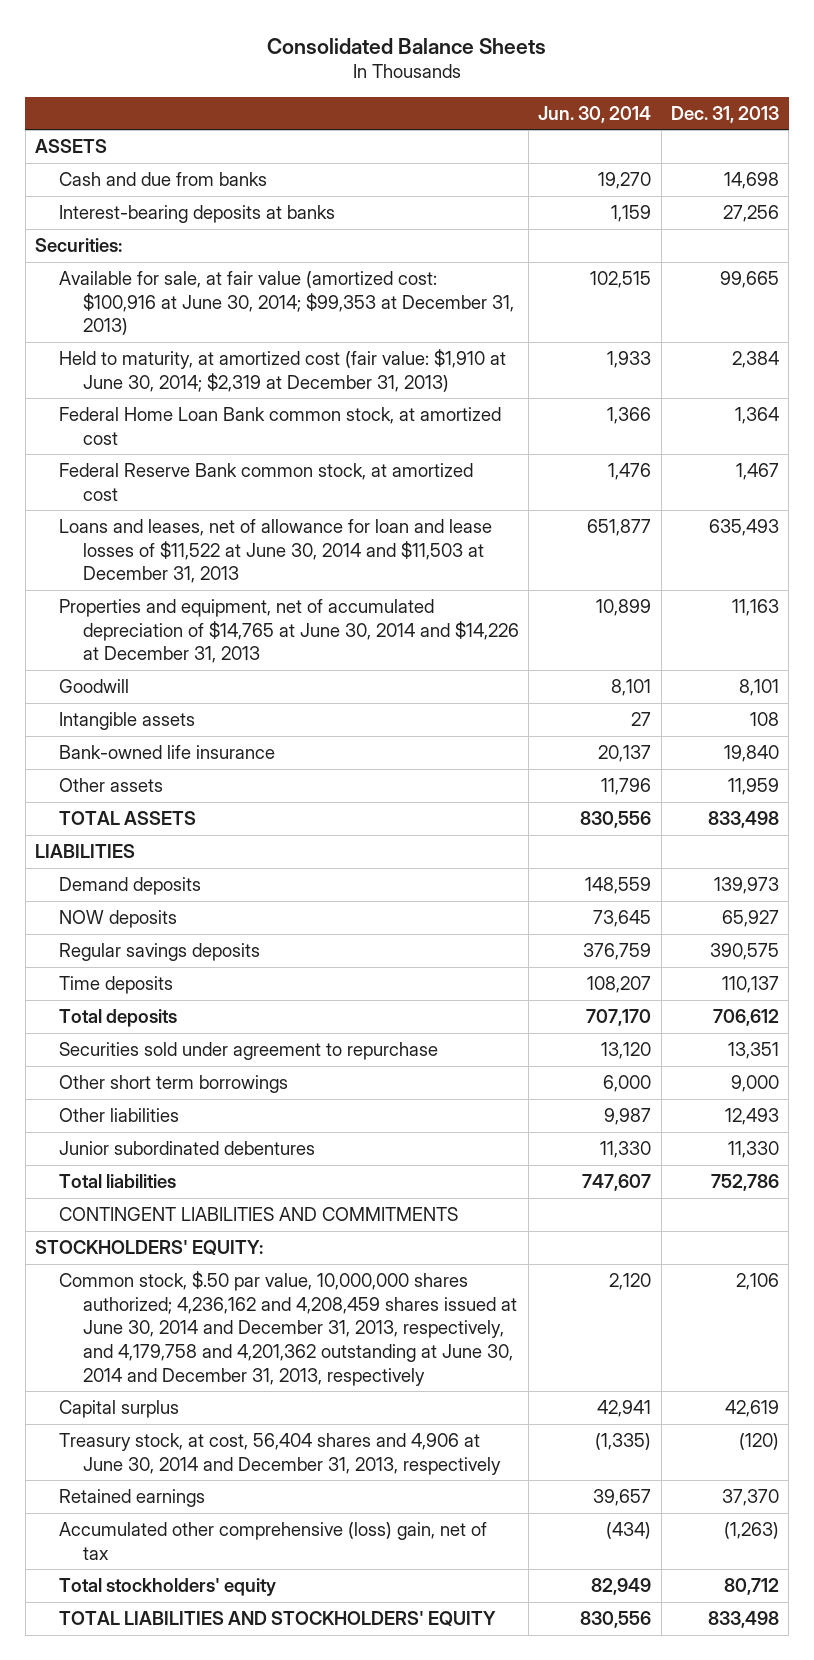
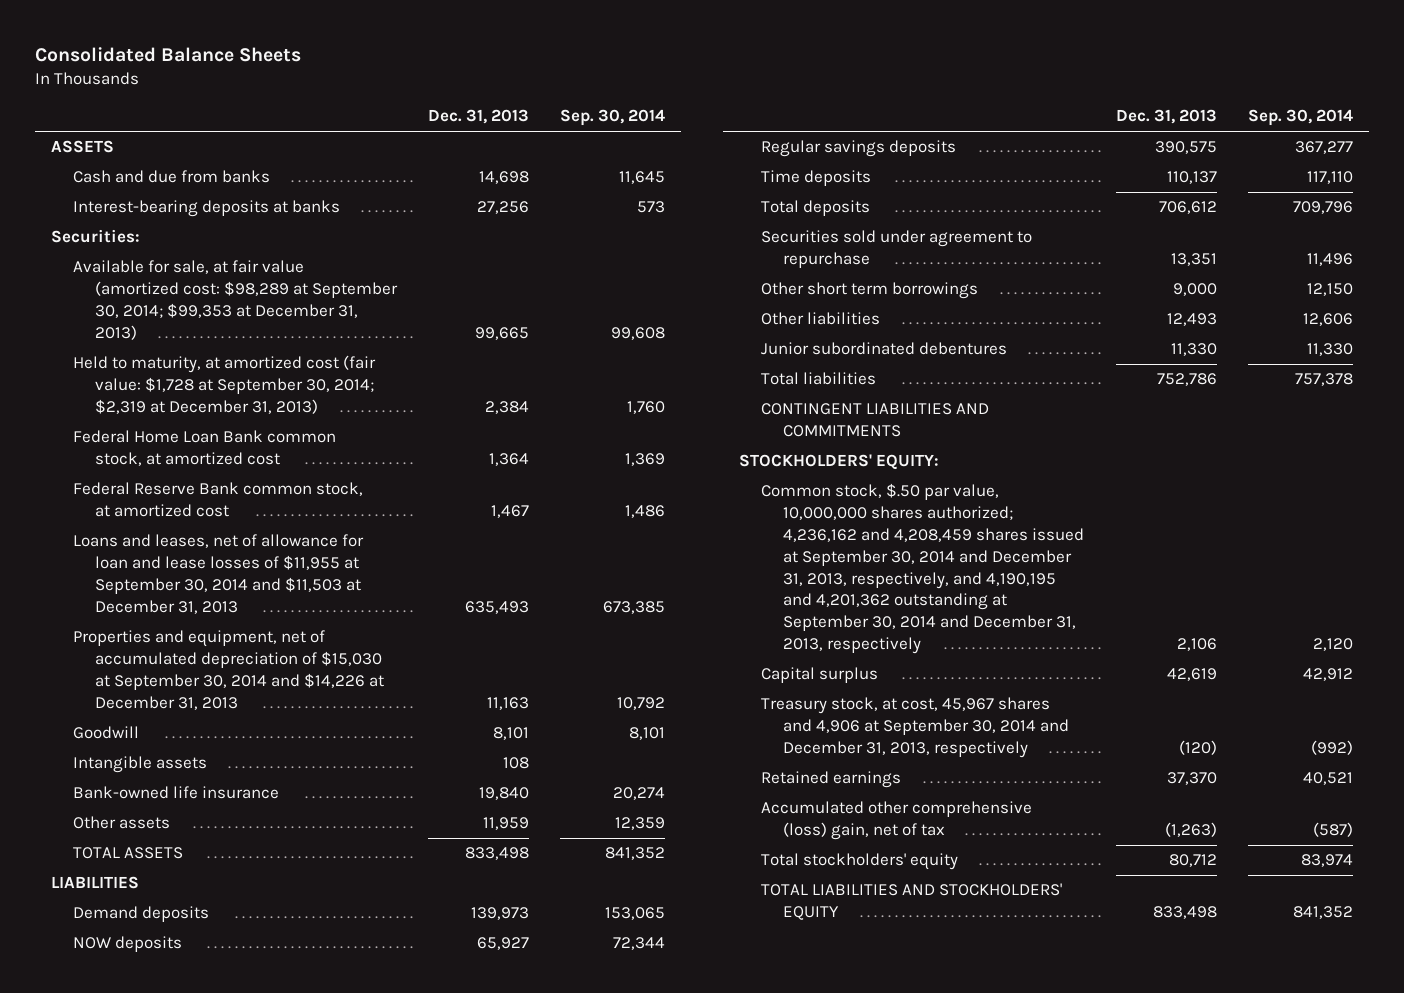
[538,105,652,123] Jun. 30, 2014 -> none
none -> [560,109,666,127] Sep. 30, 2014
[58,270,514,336] Available for sale, at fair value (amortized cost: $100,916 at June 30, 2014; $99,353 at December 31, 2013) -> [72,260,399,340] Available for sale, at fair value (amortized cost: $98,289 at September 30, 2014; $99,353 at December 31, 2013)
[58,348,506,392] Held to maturity, at amortized cost (fair value: $1,910 at June 30, 2014; $2,319 at December 31, 2013) -> [72,355,376,414] Held to maturity, at amortized cost (fair value: $1,728 at September 30, 2014; $2,319 at December 31, 2013)
[58,518,492,584] Loans and leases, net of allowance for loan and lease losses of $11,522 at June 30, 2014 and $11,503 at December 31, 2013 -> [72,534,364,614] Loans and leases, net of allowance for loan and lease losses of $11,955 at September 30, 2014 and $11,503 at December 31, 2013
[58,598,519,664] Properties and equipment, net of accumulated depreciation of $14,765 at June 30, 2014 and $14,226 at December 31, 2013 -> [72,630,385,710] Properties and equipment, net of accumulated depreciation of $15,030 at September 30, 2014 and $14,226 at December 31, 2013
[58,1270,517,1386] Common stock, $.50 par value, 10,000,000 shares authorized; 4,236,162 and 4,208,459 shares issued at June 30, 2014 and December 31, 2013, respectively, and 4,179,758 and 4,201,362 outstanding at June 30, 2014 and December 31, 2013, respectively -> [760,483,1084,654] Common stock, $.50 par value, 10,000,000 shares authorized; 4,236,162 and 4,208,459 shares issued at September 30, 2014 and December 31, 2013, respectively, and 4,190,195 and 4,201,362 outstanding at September 30, 2014 and December 31, 2013, respectively
[58,1432,501,1475] Treasury stock, at cost, 56,404 shares and 4,906 at June 30, 2014 and December 31, 2013, respectively -> [760,697,1069,758] Treasury stock, at cost, 45,967 shares and 4,906 at September 30, 2014 and December 31, 2013, respectively

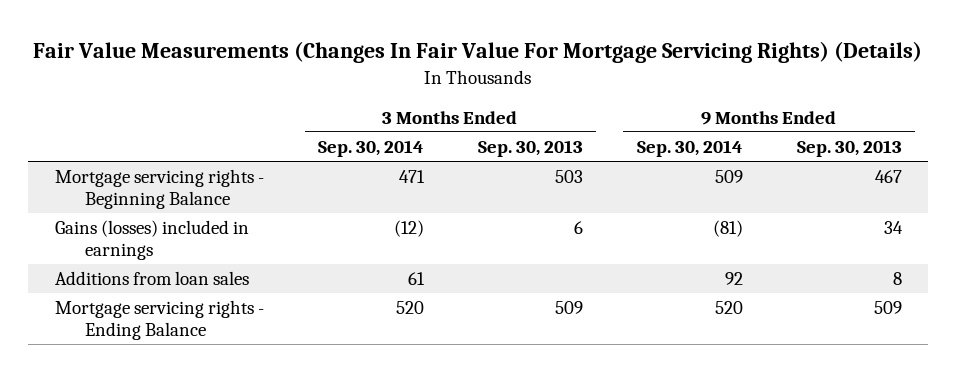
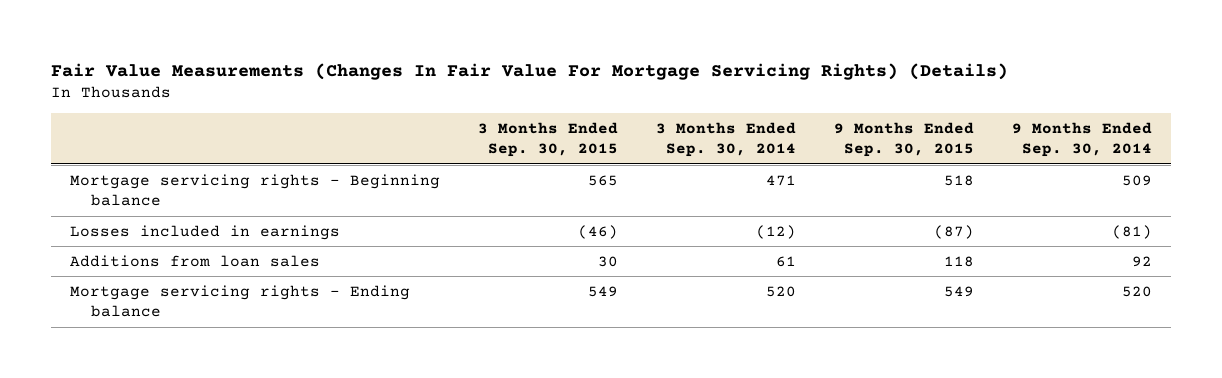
[477,139,583,157] Sep. 30, 2013 -> none
[796,139,902,157] Sep. 30, 2013 -> none
none -> [477,122,618,158] 3 Months Ended Sep. 30, 2015
none -> [833,122,974,158] 9 Months Ended Sep. 30, 2015
[55,169,265,210] Mortgage servicing rights - Beginning Balance -> [69,173,440,207] Mortgage servicing rights - Beginning balance
[55,220,250,261] Gains (losses) included in earnings -> [69,224,340,240] Losses included in earnings
[55,300,265,341] Mortgage servicing rights - Ending Balance -> [69,284,410,318] Mortgage servicing rights - Ending balance

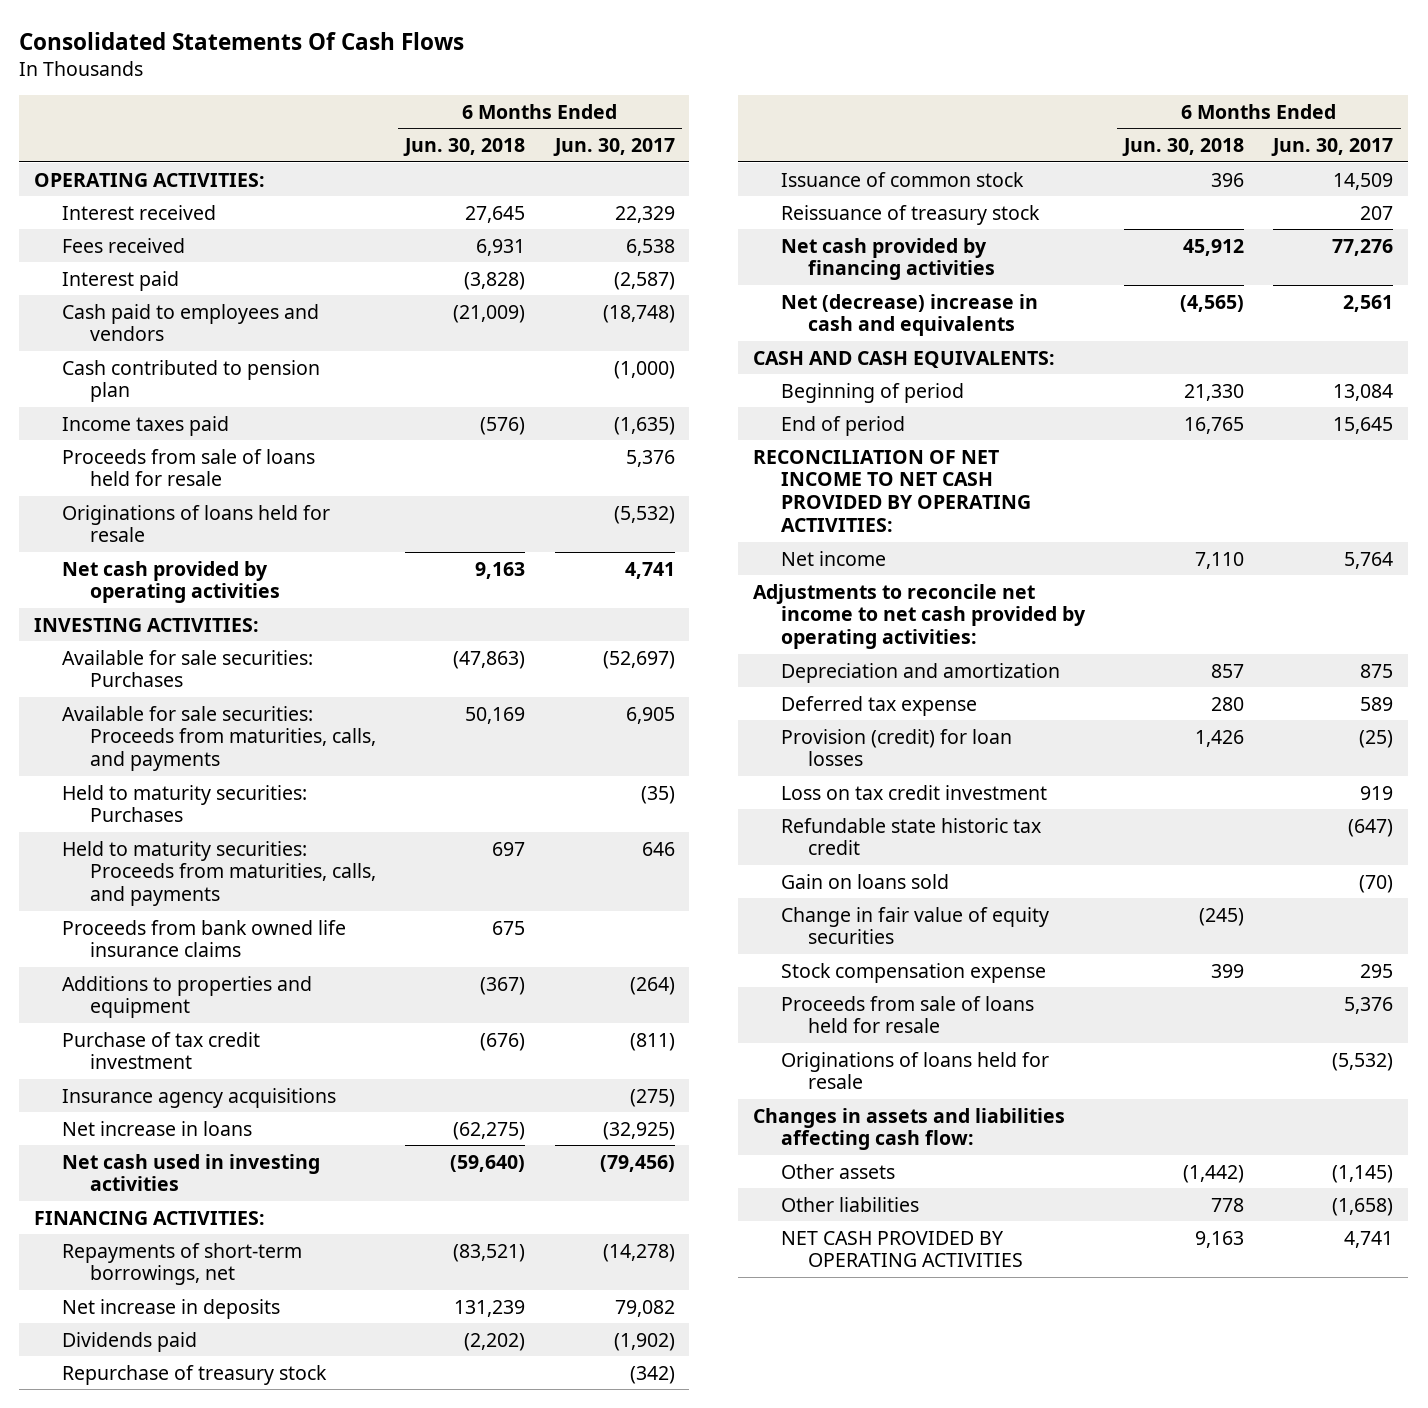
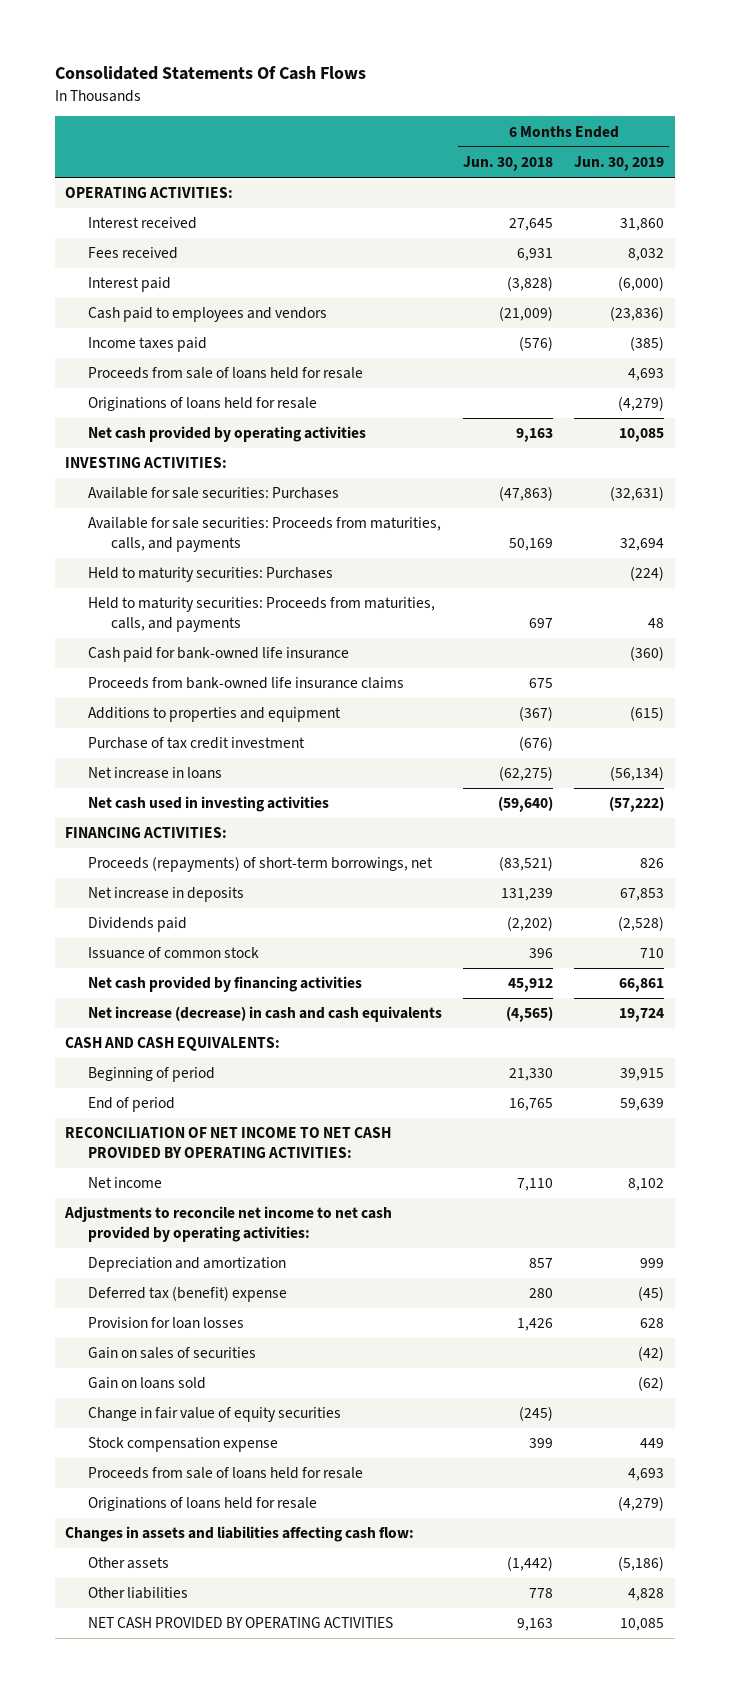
[552,138,675,157] Jun. 30, 2017 -> none
none -> [574,156,665,172] Jun. 30, 2019
[62,359,321,403] Cash contributed to pension plan -> none
none -> [88,647,350,663] Cash paid for bank-owned life insurance
[62,919,347,958] Proceeds from bank owned life insurance claims -> [88,677,405,690] Proceeds from bank-owned life insurance claims
[62,1087,337,1108] Insurance agency acquisitions -> none
[62,1242,303,1286] Repayments of short-term borrowings, net -> [88,856,434,873] Proceeds (repayments) of short-term borrowings, net
[62,1364,328,1385] Repurchase of treasury stock -> none
[780,204,1040,225] Reissuance of treasury stock -> none
[780,293,1038,337] Net (decrease) increase in cash and equivalents -> [88,1006,443,1023] Net increase (decrease) in cash and cash equivalents
[780,784,1047,800] Loss on tax credit investment -> none
[780,817,1041,856] Refundable state historic tax credit -> none
[780,695,977,716] Deferred tax expense -> [88,1286,288,1303] Deferred tax (benefit) expense
[780,728,1012,767] Provision (credit) for loan losses -> [88,1317,245,1330] Provision for loan losses
none -> [88,1347,257,1360] Gain on sales of securities

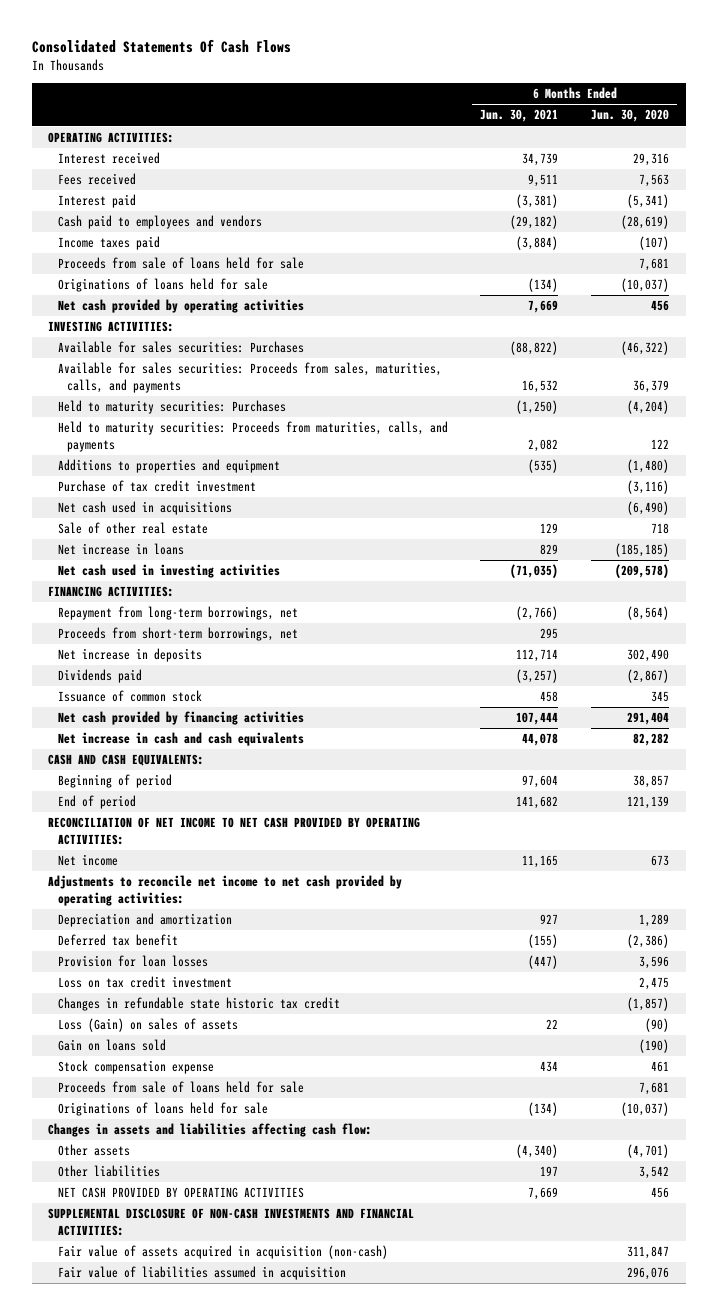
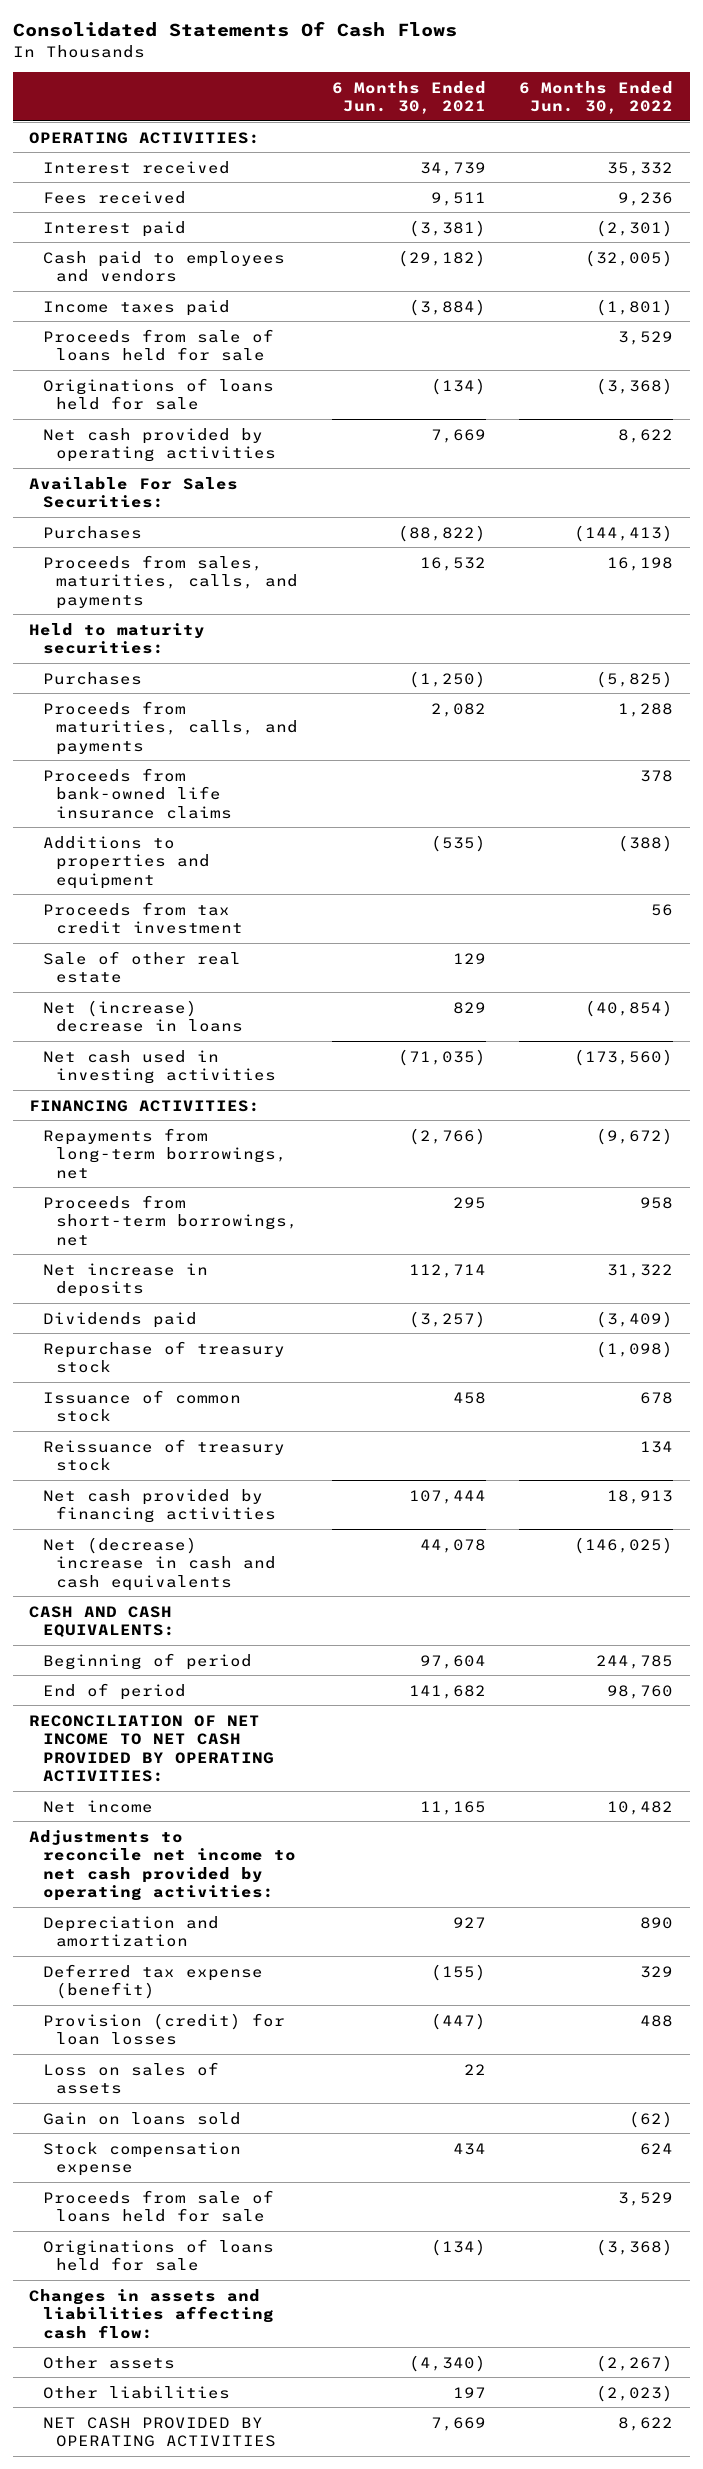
[591,109,670,123] Jun. 30, 2020 -> none
none -> [519,80,674,115] 6 Months Ended Jun. 30, 2022
[48,321,175,333] INVESTING ACTIVITIES: -> none
none -> [29,476,239,509] Available For Sales Securities:
[57,341,304,354] Available for sales securities: Purchases -> [42,525,142,539] Purchases
[57,362,442,394] Available for sales securities: Proceeds from sales, maturities, calls, and payments -> [42,554,298,609] Proceeds from sales, maturities, calls, and payments
none -> [29,622,206,655] Held to maturity securities:
[57,400,286,415] Held to maturity securities: Purchases -> [42,671,142,685] Purchases
[57,421,448,453] Held to maturity securities: Proceeds from maturities, calls, and payments -> [42,700,298,755] Proceeds from maturities, calls, and payments
none -> [42,767,232,819] Proceeds from bank-owned life insurance claims
[57,480,256,493] Purchase of tax credit investment -> none
[57,501,232,516] Net cash used in acquisitions -> none
none -> [42,901,243,935] Proceeds from tax credit investment
[57,543,184,556] Net increase in loans -> [42,999,243,1033] Net (increase) decrease in loans
[57,606,298,621] Repayment from long-term borrowings, net -> [42,1127,287,1179] Repayments from long-term borrowings, net
none -> [42,1340,285,1374] Repurchase of treasury stock
none -> [42,1438,285,1472] Reissuance of treasury stock
[57,732,304,747] Net increase in cash and cash equivalents -> [42,1536,276,1591] Net (decrease) increase in cash and cash equivalents
[57,976,232,989] Loss on tax credit investment -> none
[57,997,340,1012] Changes in refundable state historic tax credit -> none
[57,934,178,947] Deferred tax benefit -> [42,1963,263,2000] Deferred tax expense (benefit)
[57,955,208,968] Provision for loan losses -> [42,2012,285,2046] Provision (credit) for loan losses
[57,1018,238,1033] Loss (Gain) on sales of assets -> [42,2061,219,2095] Loss on sales of assets
[48,1208,415,1237] SUPPLEMENTAL DISCLOSURE OF NON-CASH INVESTMENTS AND FINANCIAL ACTIVITIES: -> none
[57,1245,388,1260] Fair value of assets acquired in acquisition (non-cash) -> none
[57,1266,346,1281] Fair value of liabilities assumed in acquisition -> none

